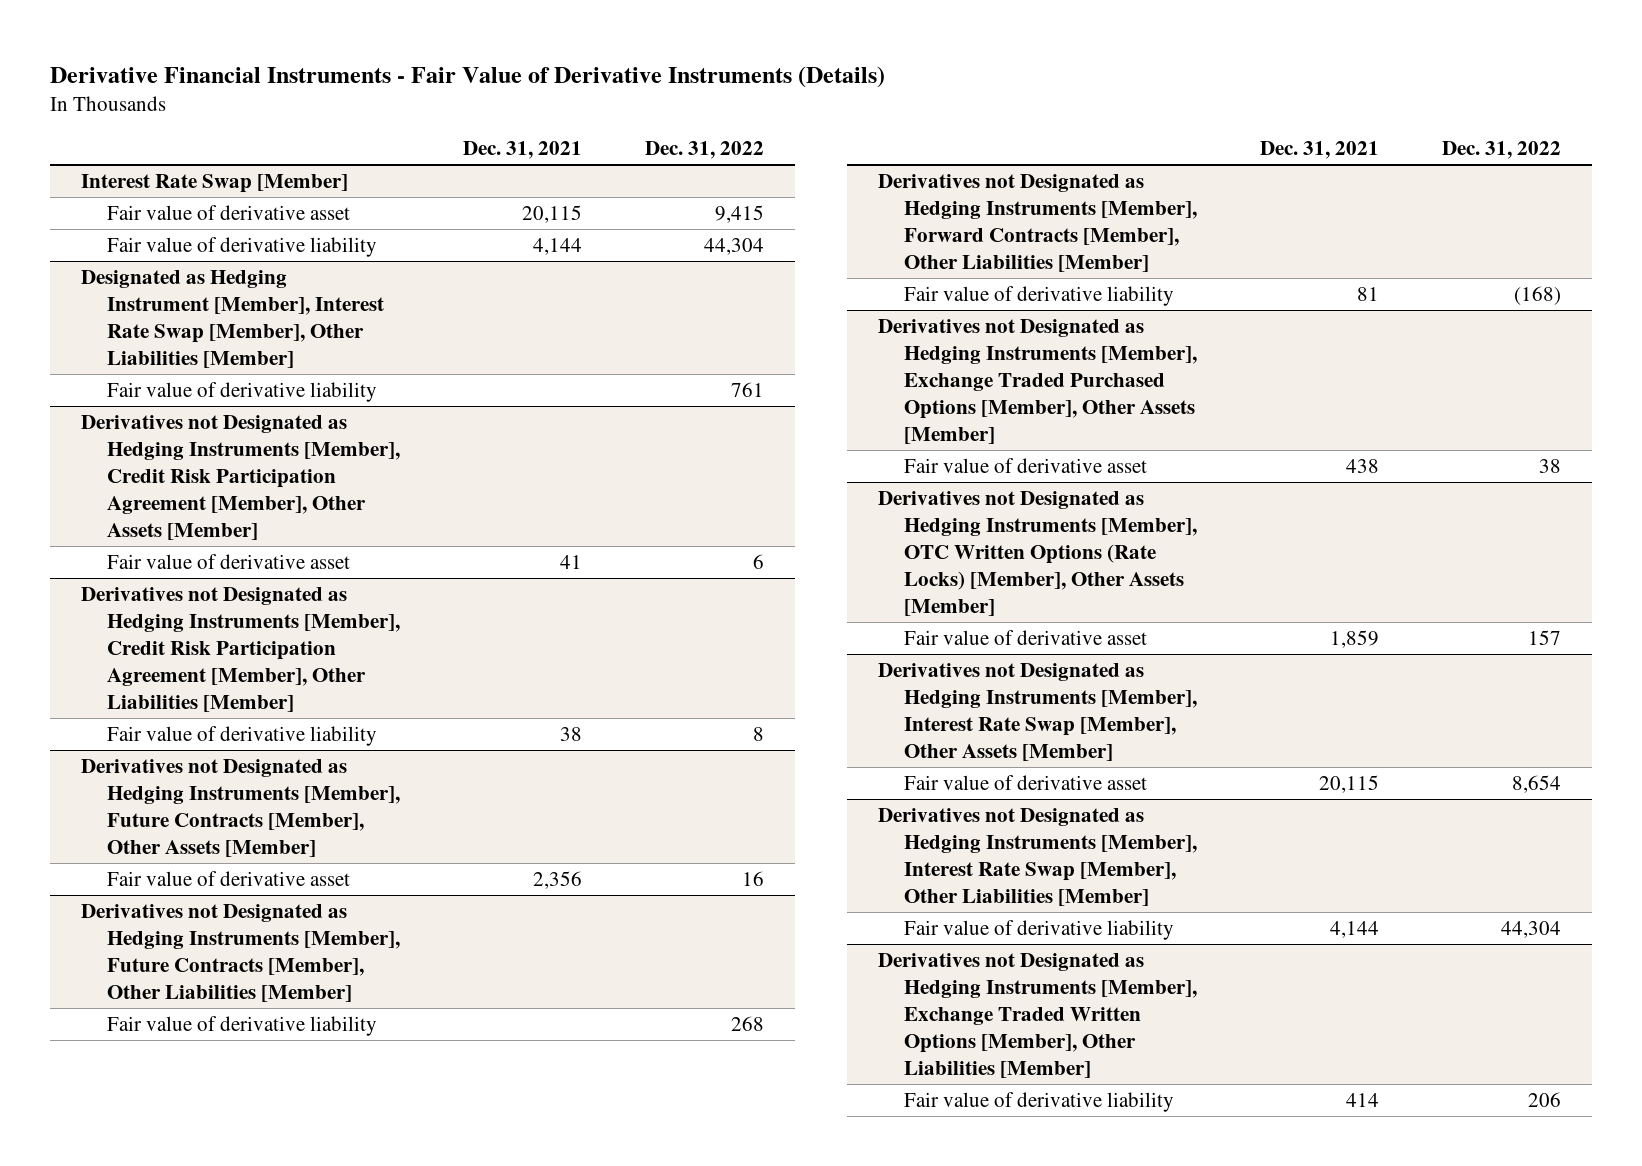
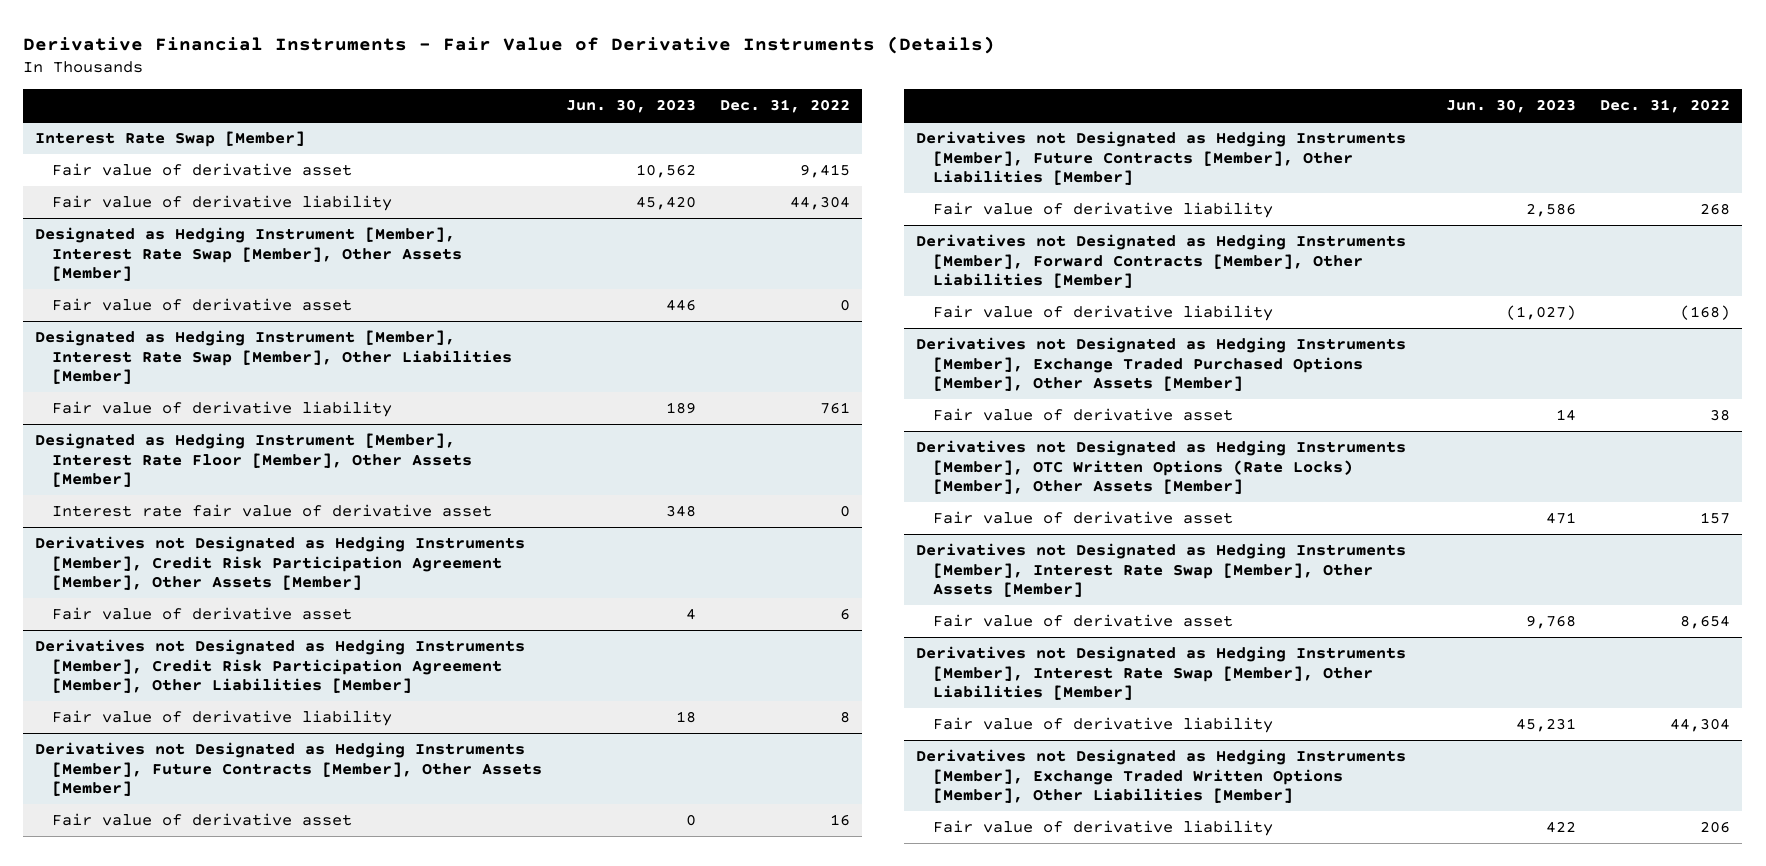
[462,141,582,160] Dec. 31, 2021 -> none
none -> [566,99,697,114] Jun. 30, 2023
none -> [35,227,463,281] Designated as Hedging Instrument [Member], Interest Rate Swap [Member], Other Assets [Member]
none -> [52,298,353,312] Fair value of derivative asset
none -> [35,433,473,487] Designated as Hedging Instrument [Member], Interest Rate Floor [Member], Other Assets [Member]
none -> [52,504,493,518] Interest rate fair value of derivative asset

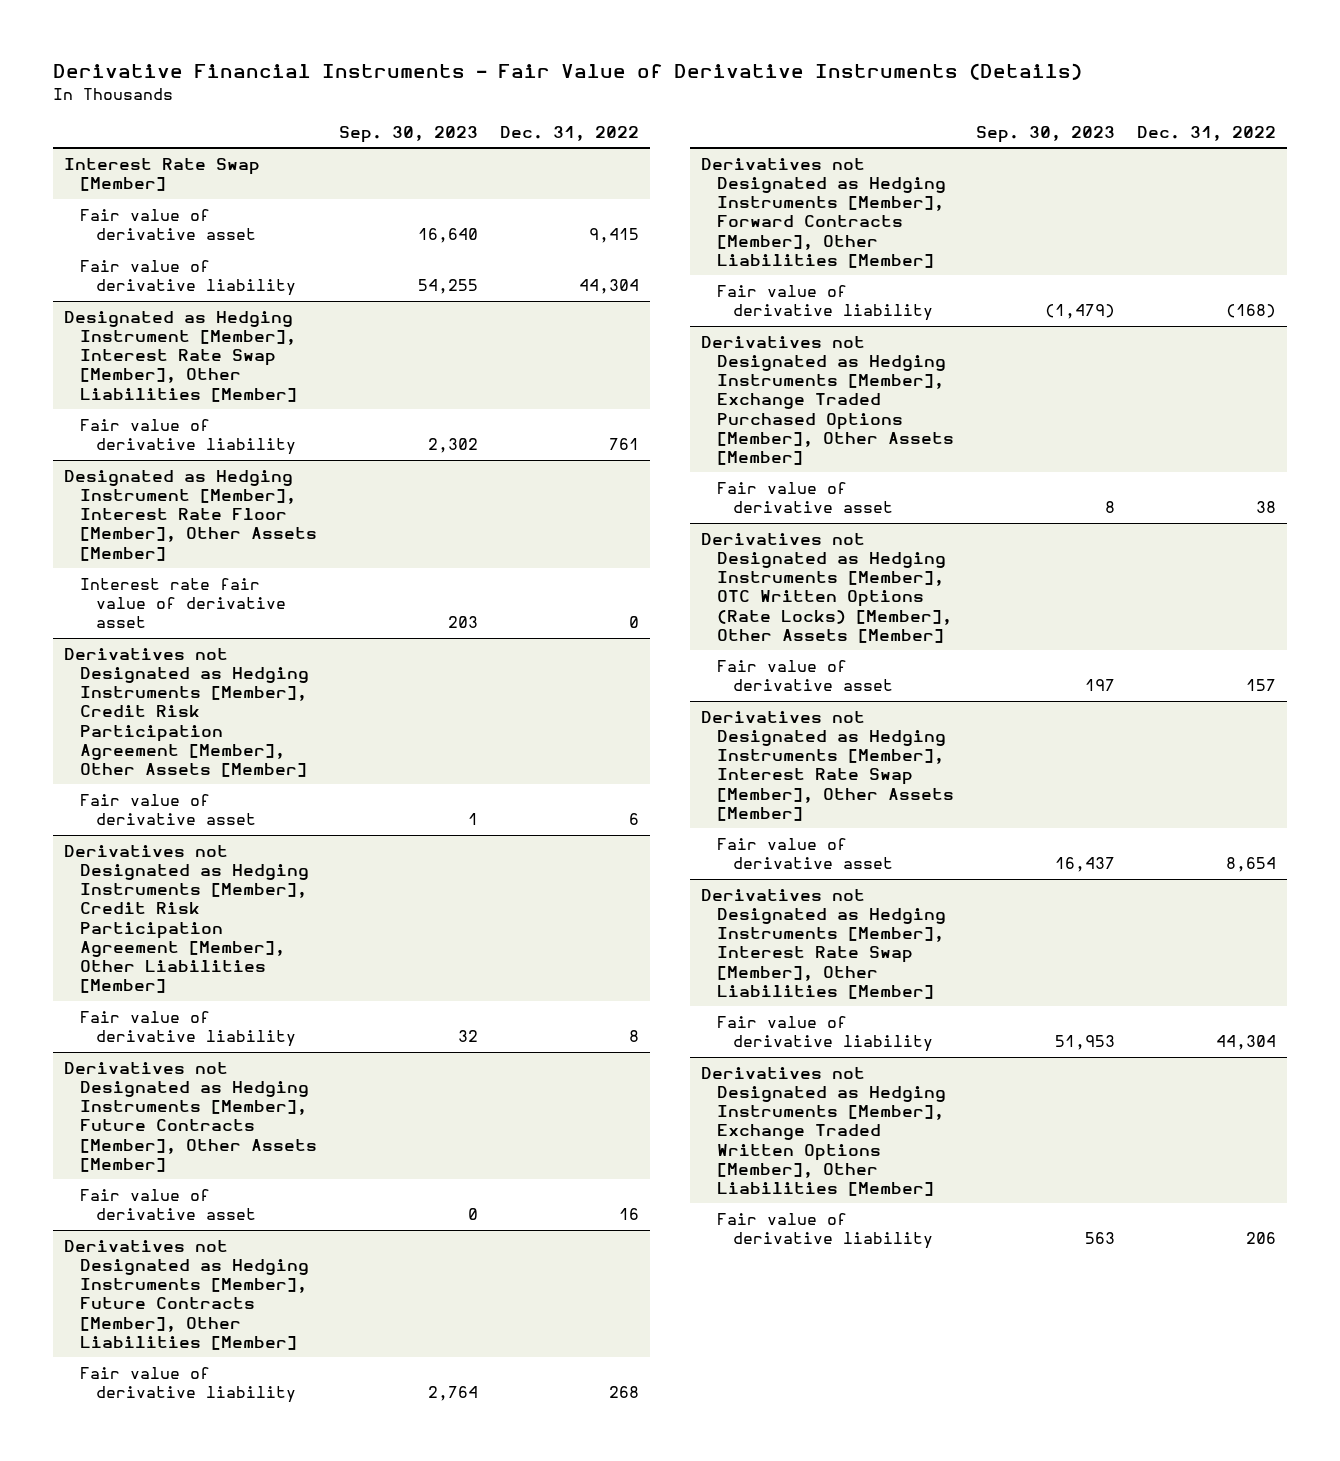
[566,99,697,114] Jun. 30, 2023 -> none
none -> [338,125,478,143] Sep. 30, 2023
[35,227,463,281] Designated as Hedging Instrument [Member], Interest Rate Swap [Member], Other Assets [Member] -> none
[52,298,353,312] Fair value of derivative asset -> none

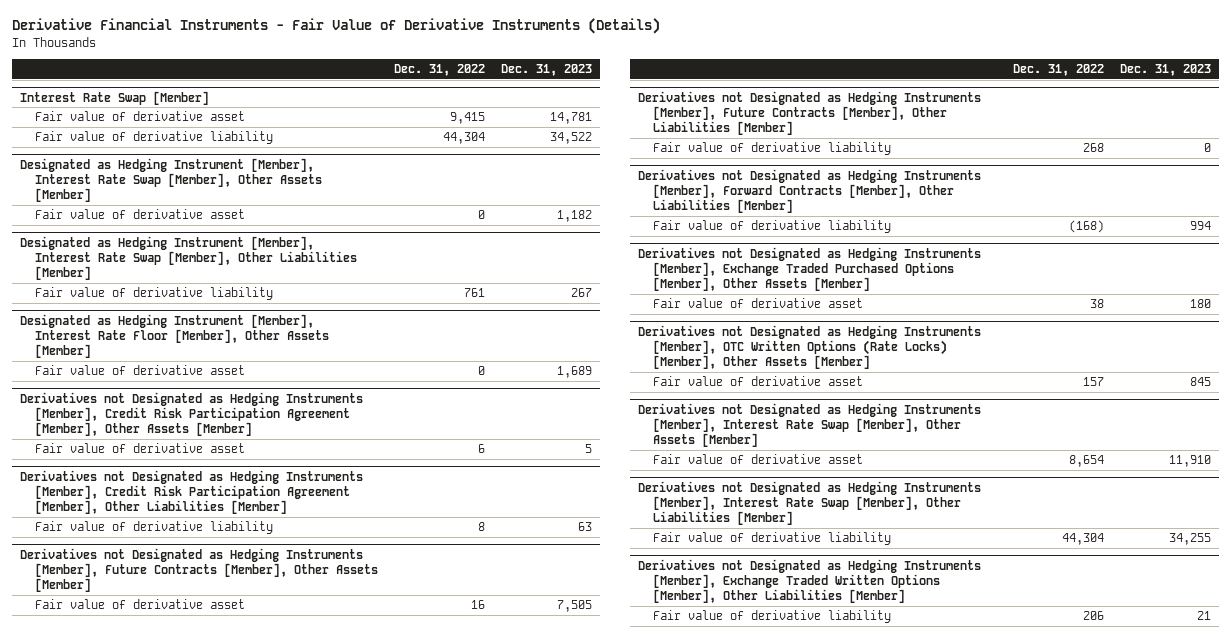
[338,125,478,143] Sep. 30, 2023 -> none
none -> [501,63,593,76] Dec. 31, 2023
none -> [19,157,322,202] Designated as Hedging Instrument [Member], Interest Rate Swap [Member], Other Assets [Member]
none -> [34,209,245,220] Fair value of derivative asset
[79,577,286,629] Interest rate fair value of derivative asset -> [34,365,245,376] Fair value of derivative asset

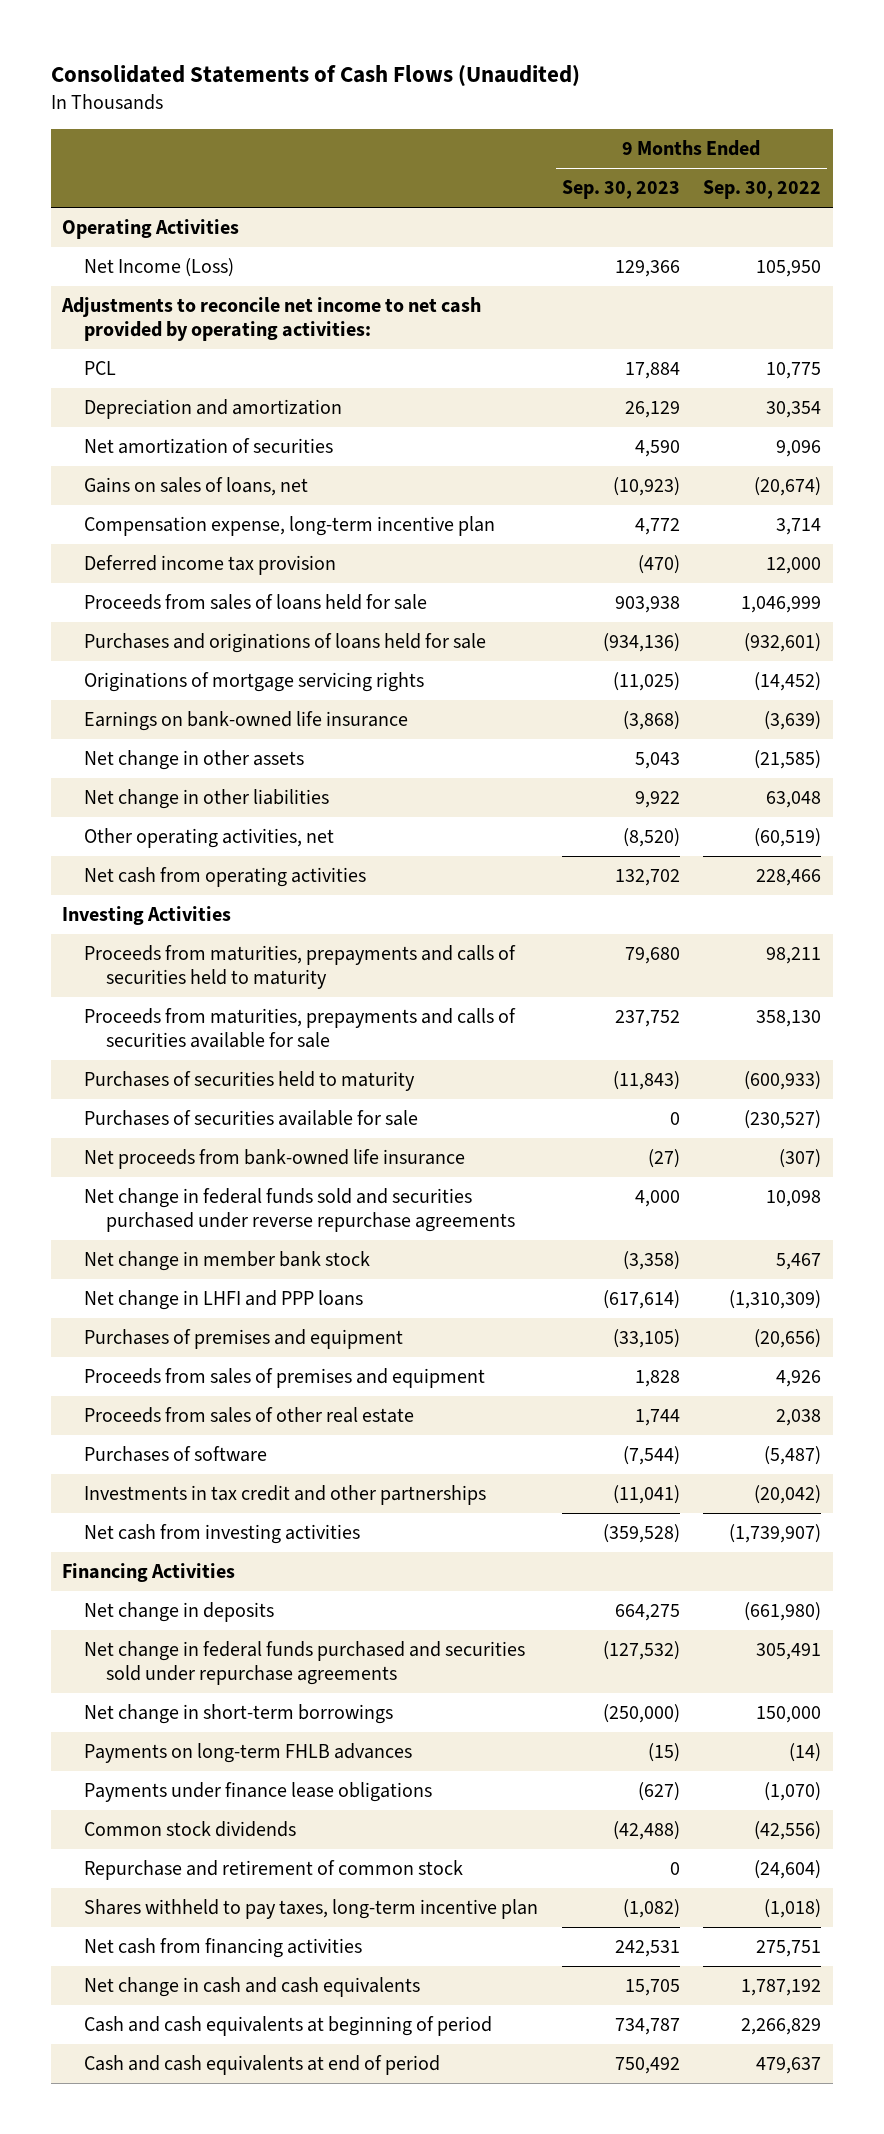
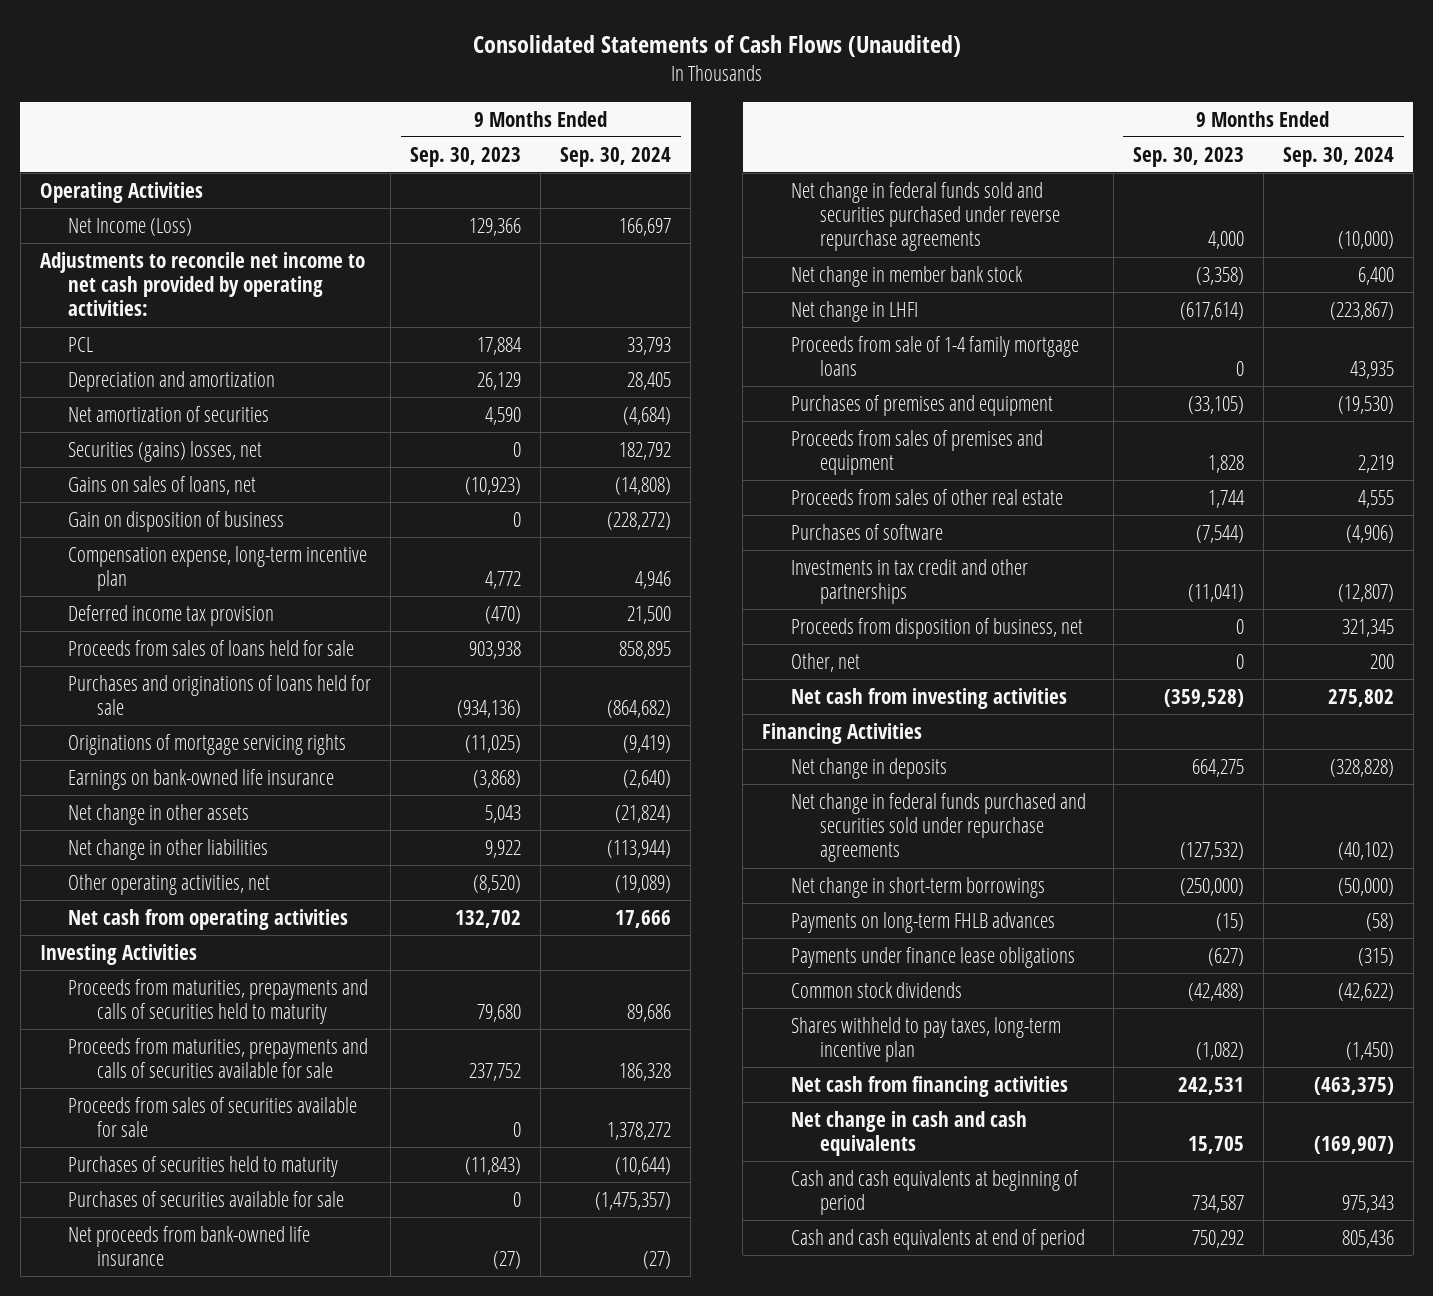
[703,180,822,200] Sep. 30, 2022 -> none
none -> [560,146,672,167] Sep. 30, 2024
none -> [68,440,263,462] Securities (gains) losses, net
none -> [68,510,285,532] Gain on disposition of business
none -> [68,1096,358,1138] Proceeds from sales of securities available for sale
[84,1290,364,1311] Net change in LHFI and PPP loans -> [791,300,919,322] Net change in LHFI
none -> [791,335,1080,377] Proceeds from sale of 1-4 family mortgage loans
none -> [791,617,1084,639] Proceeds from disposition of business, net
none -> [791,652,861,672] Other, net
[84,1860,464,1881] Repurchase and retirement of common stock -> none
[614,2018,680,2036] 734,787 -> [1191,1195,1244,1214] 734,587
[614,2057,680,2075] 750,492 -> [1191,1229,1244,1248] 750,292

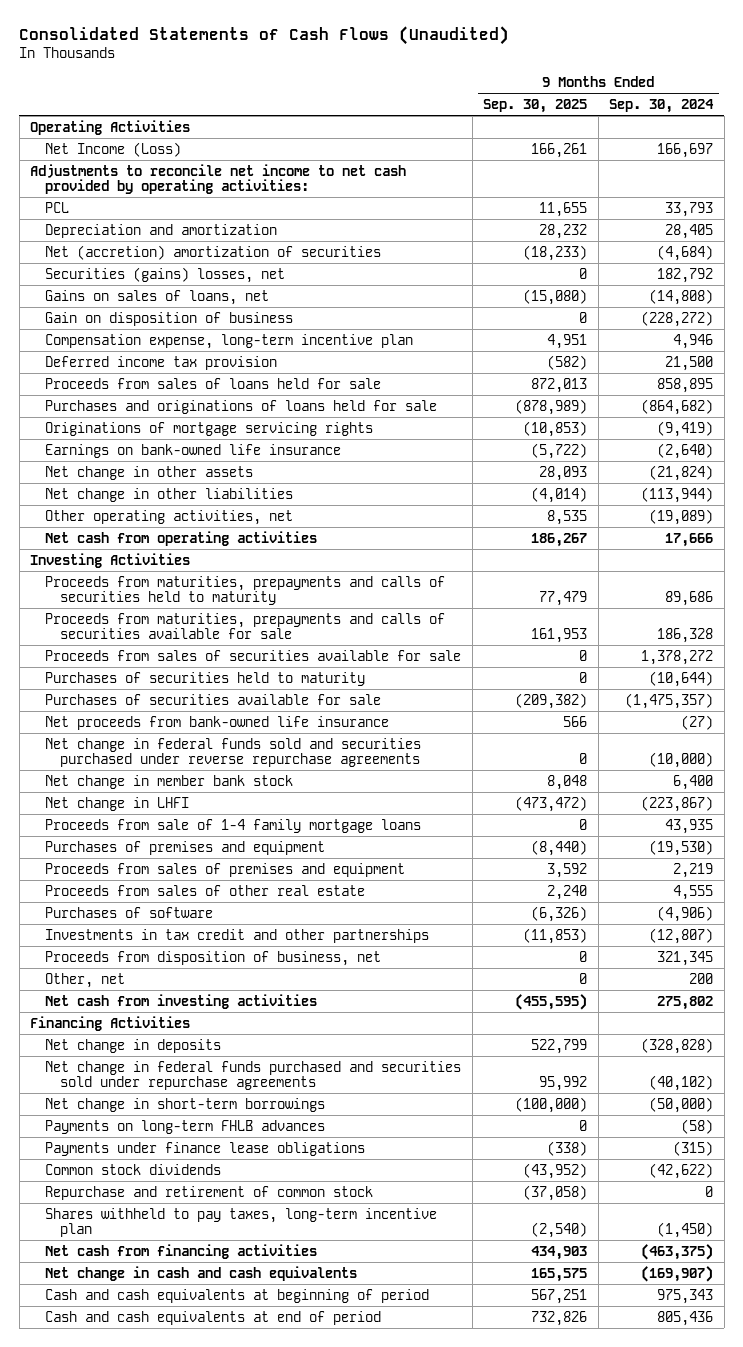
[410,146,522,167] Sep. 30, 2023 -> none
none -> [483,98,588,113] Sep. 30, 2025
[68,405,270,422] Net amortization of securities -> [44,244,381,260] Net (accretion) amortization of securities
none -> [44,1185,373,1200] Repurchase and retirement of common stock

